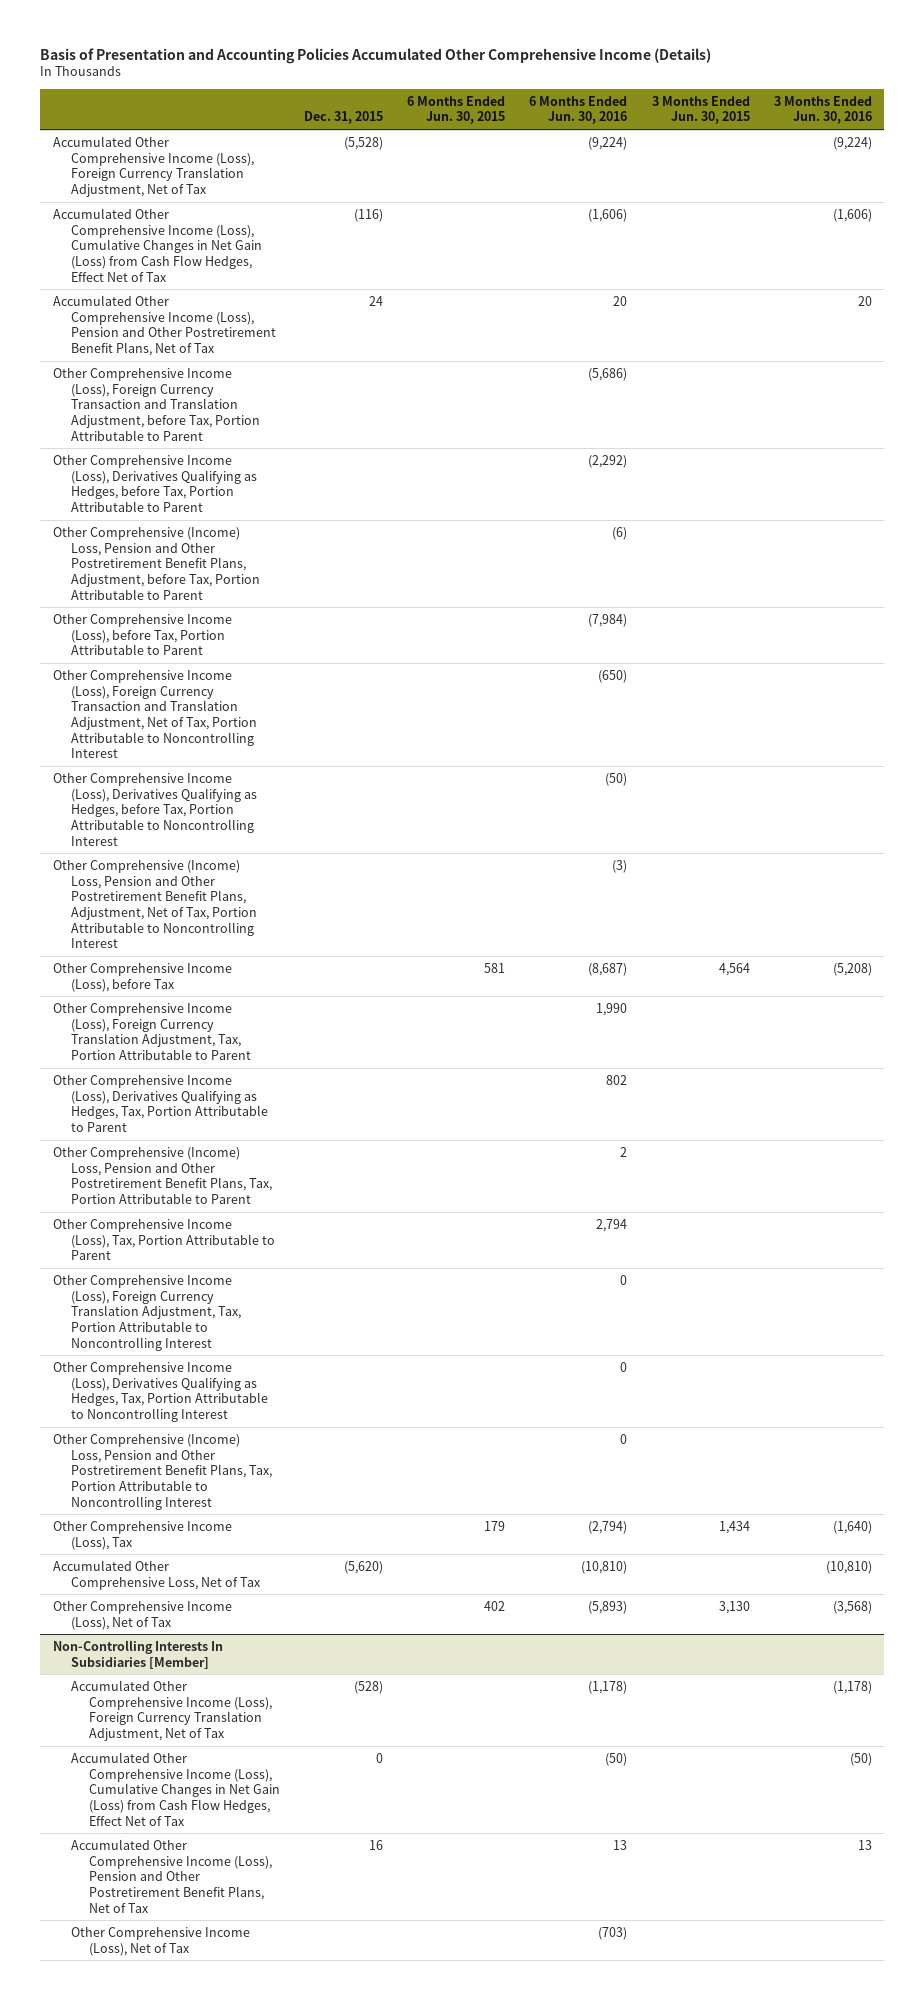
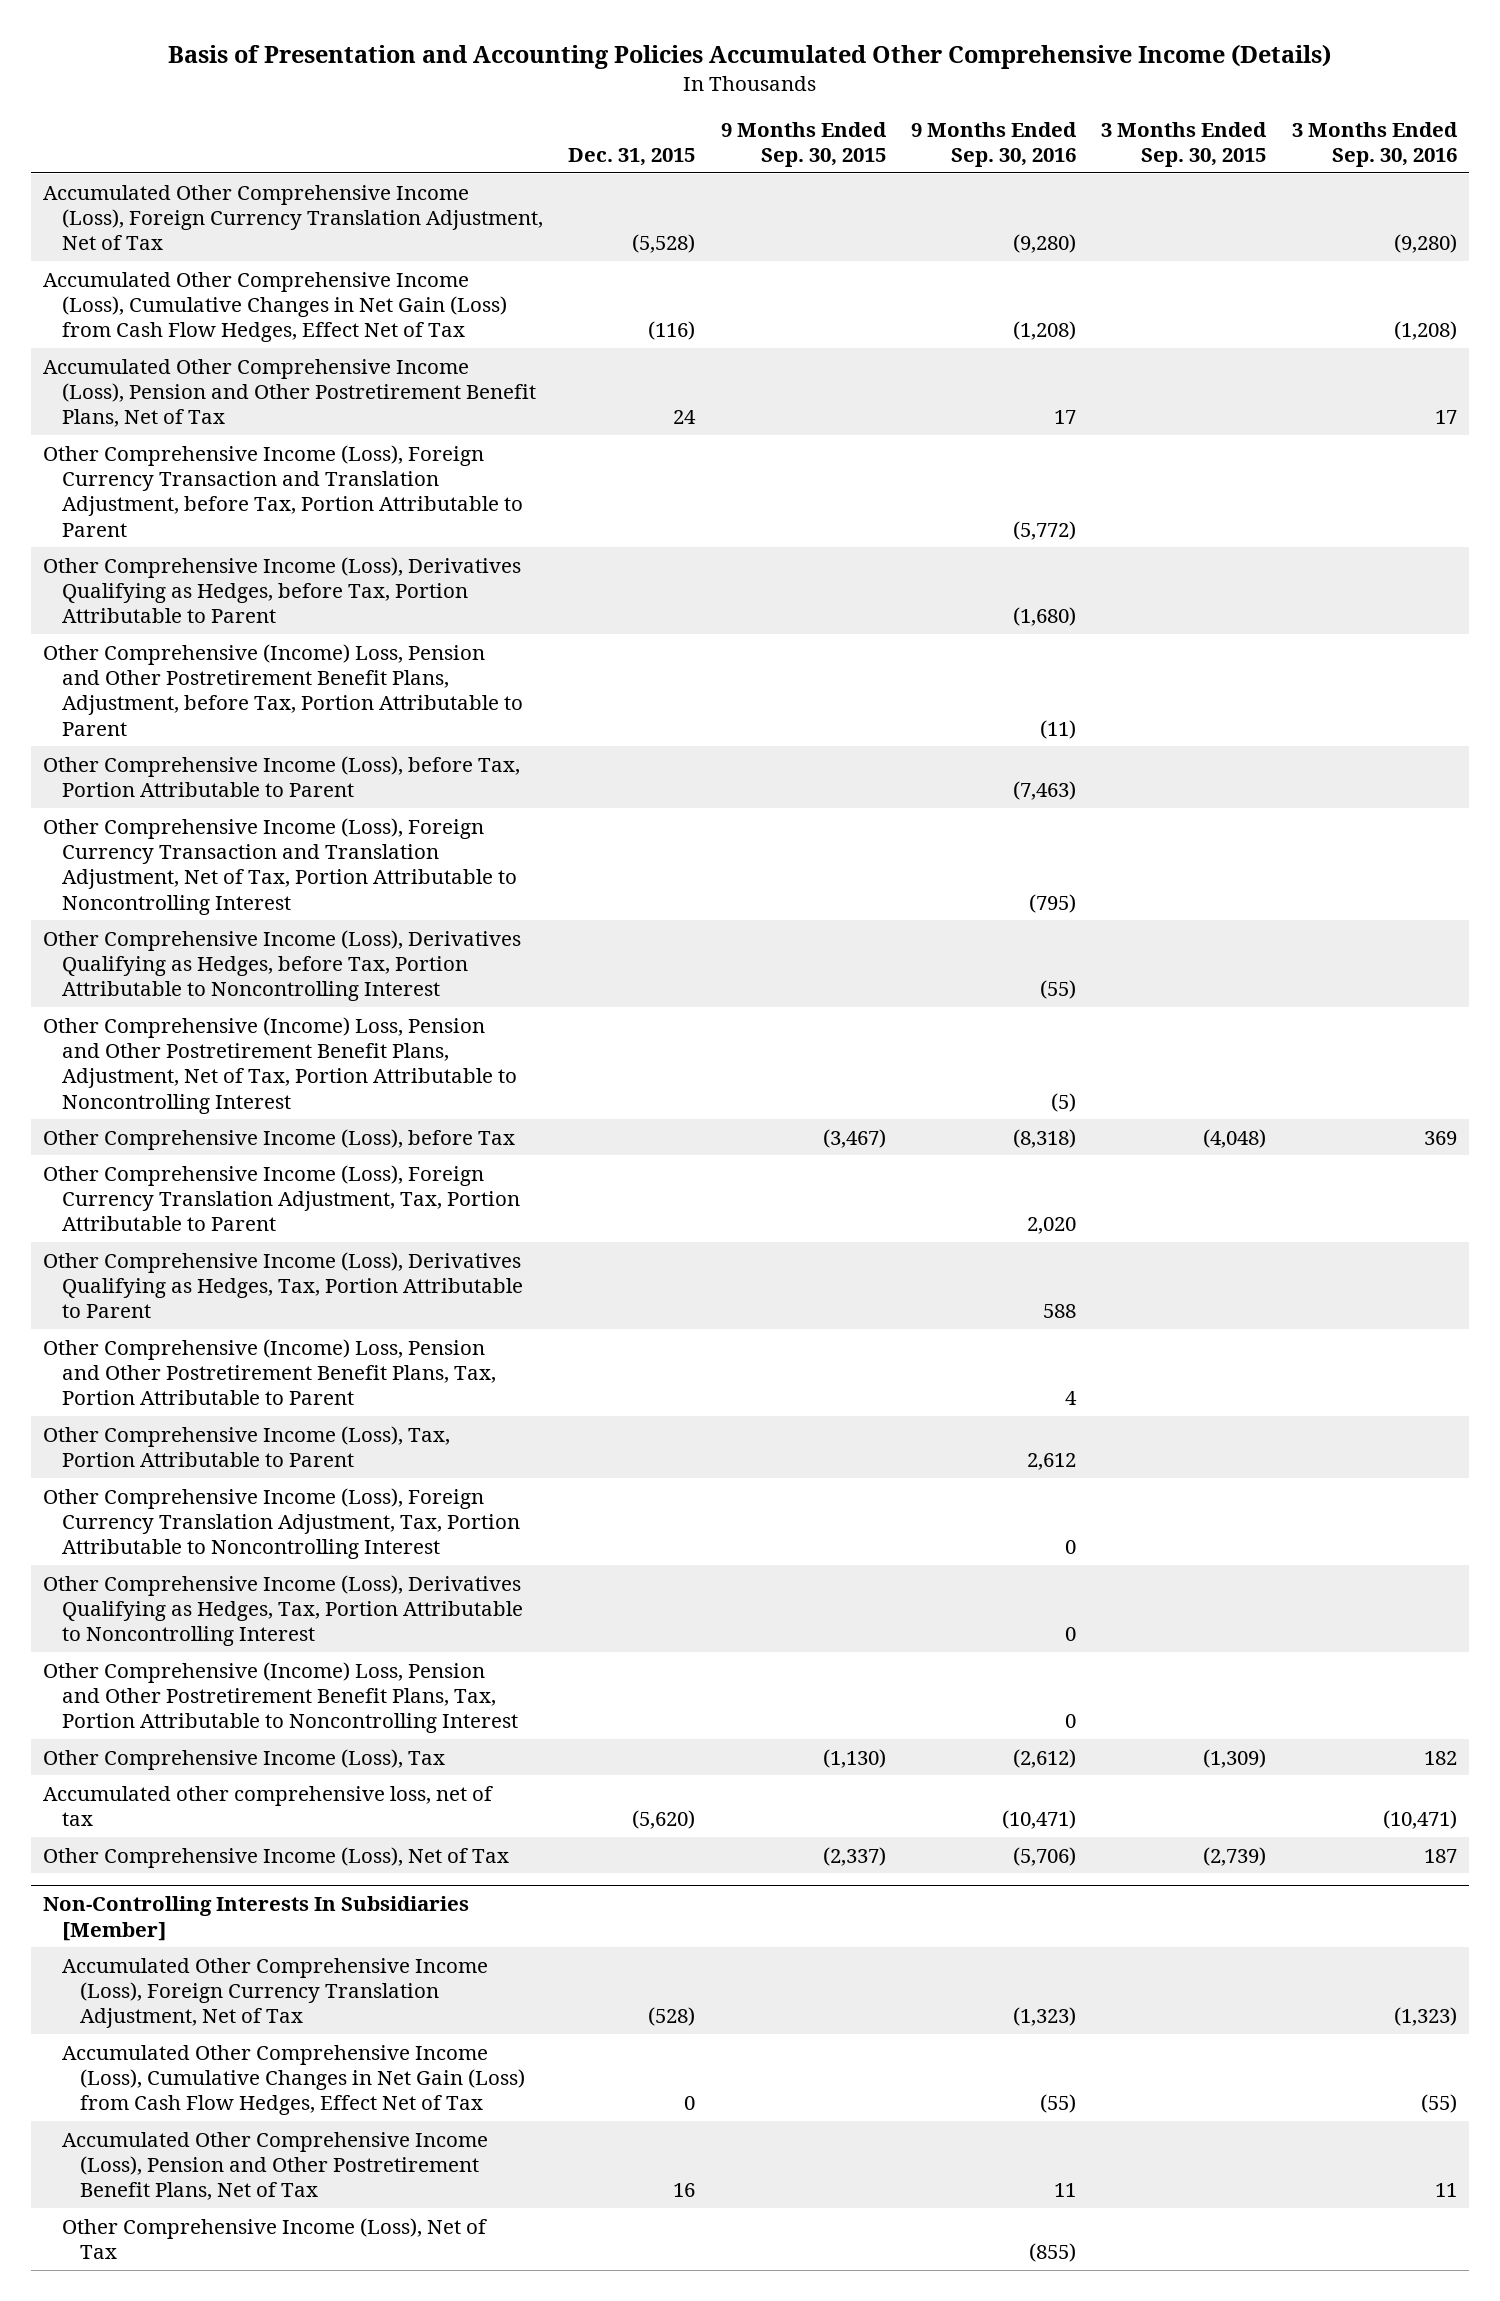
[407,95,506,125] 6 Months Ended Jun. 30, 2015 -> none
[529,95,628,125] 6 Months Ended Jun. 30, 2016 -> none
[651,95,750,125] 3 Months Ended Jun. 30, 2015 -> none
[773,95,872,125] 3 Months Ended Jun. 30, 2016 -> none
none -> [720,121,887,168] 9 Months Ended Sep. 30, 2015
none -> [910,121,1077,168] 9 Months Ended Sep. 30, 2016
none -> [1101,121,1268,168] 3 Months Ended Sep. 30, 2015
none -> [1291,121,1458,168] 3 Months Ended Sep. 30, 2016
[52,1559,261,1590] Accumulated Other Comprehensive Loss, Net of Tax -> [43,1785,494,1826] Accumulated other comprehensive loss, net of tax

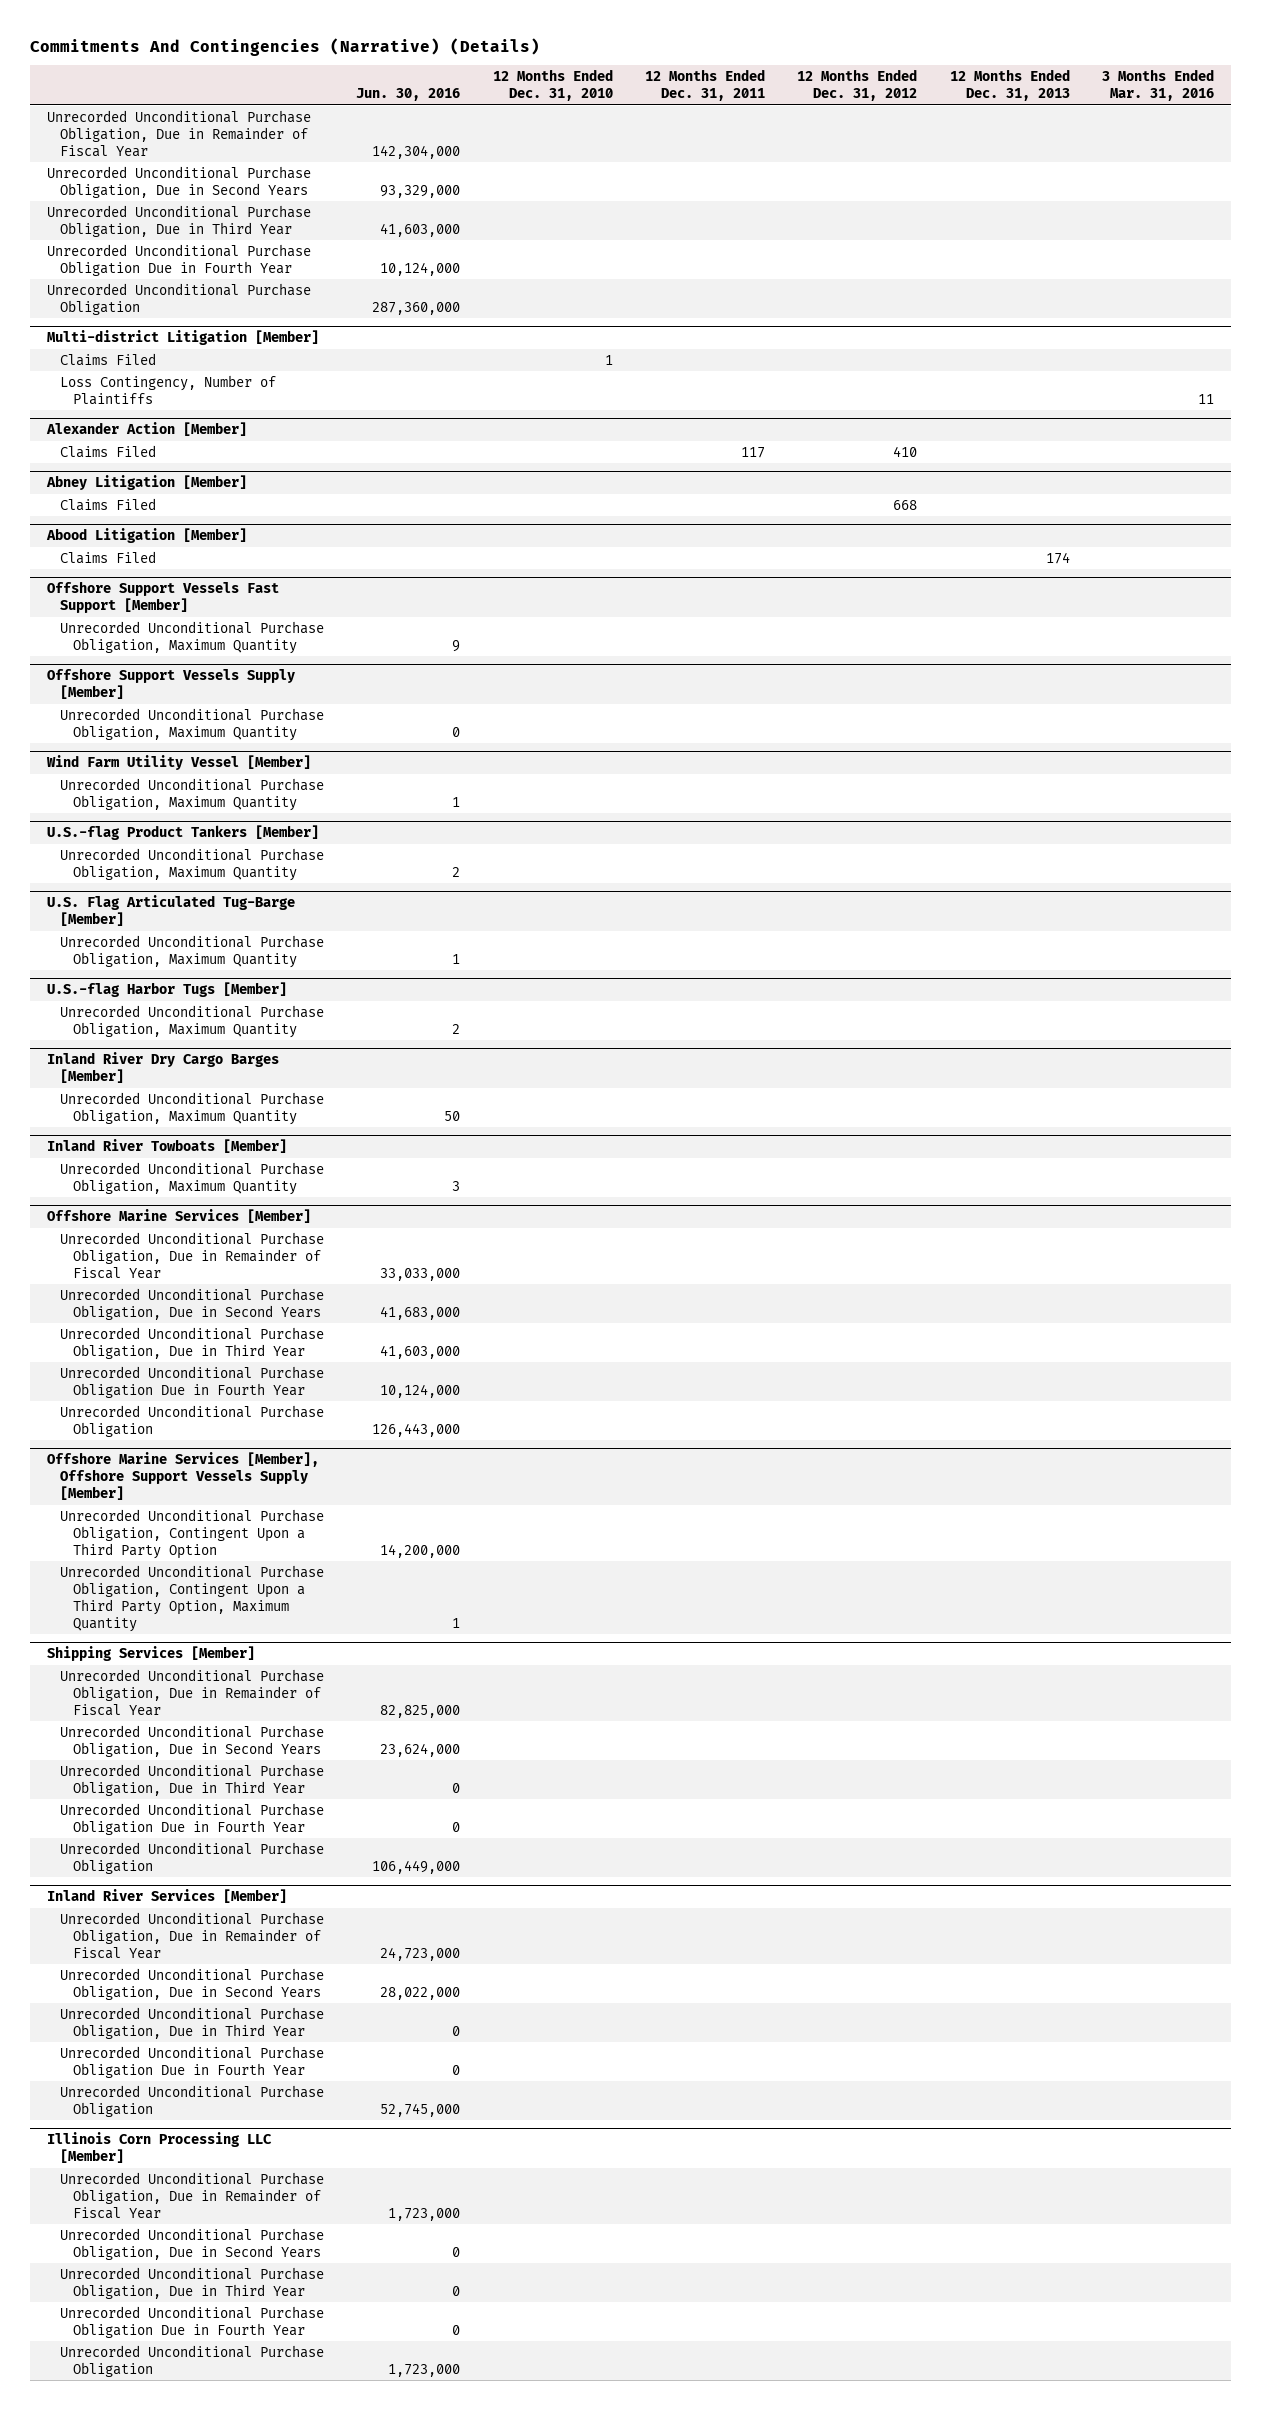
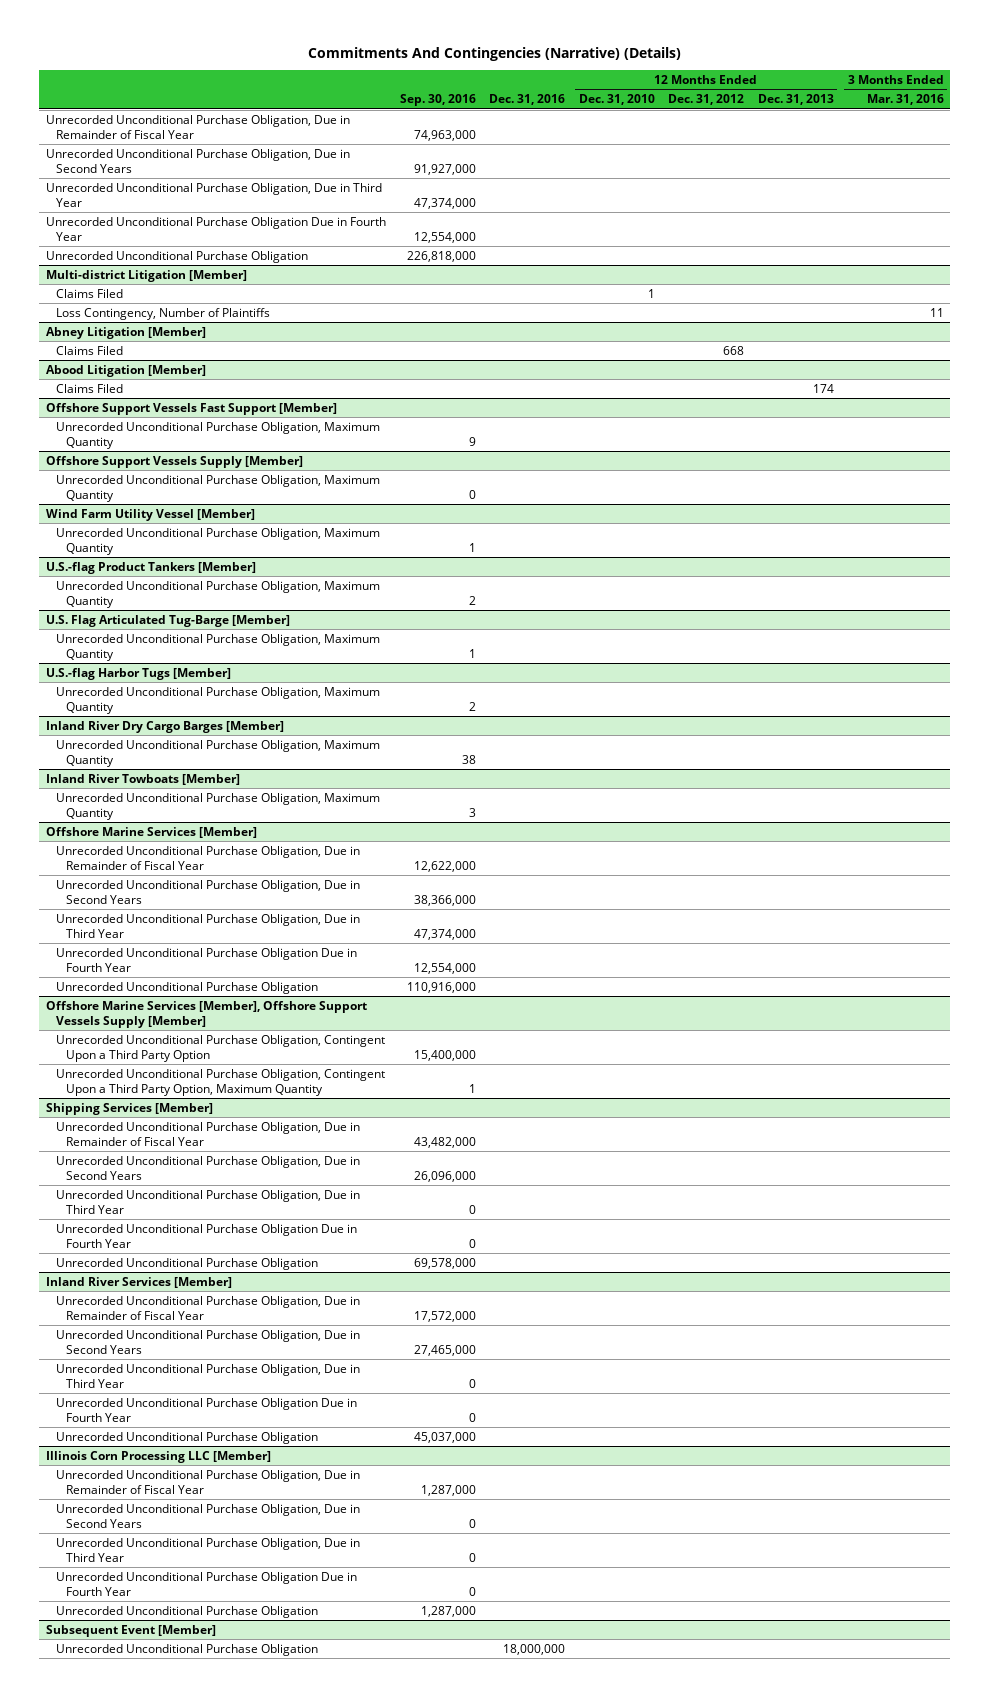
[356,88,461,102] Jun. 30, 2016 -> none
[645,69,766,102] 12 Months Ended Dec. 31, 2011 -> none
none -> [399,94,476,107] Sep. 30, 2016
none -> [489,94,566,106] Dec. 31, 2016
[45,422,247,437] Alexander Action [Member] -> none
[59,445,156,459] Claims Filed -> none
none -> [46,1624,217,1637] Subsequent Event [Member]
none -> [55,1643,318,1656] Unrecorded Unconditional Purchase Obligation

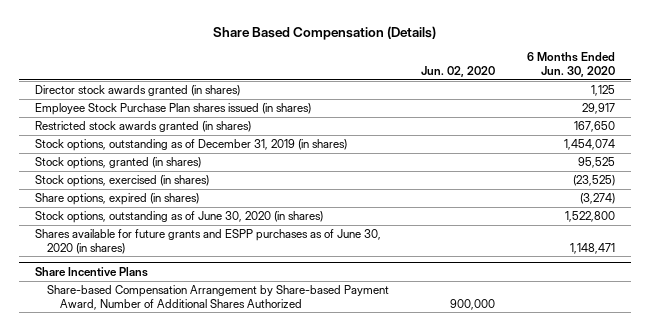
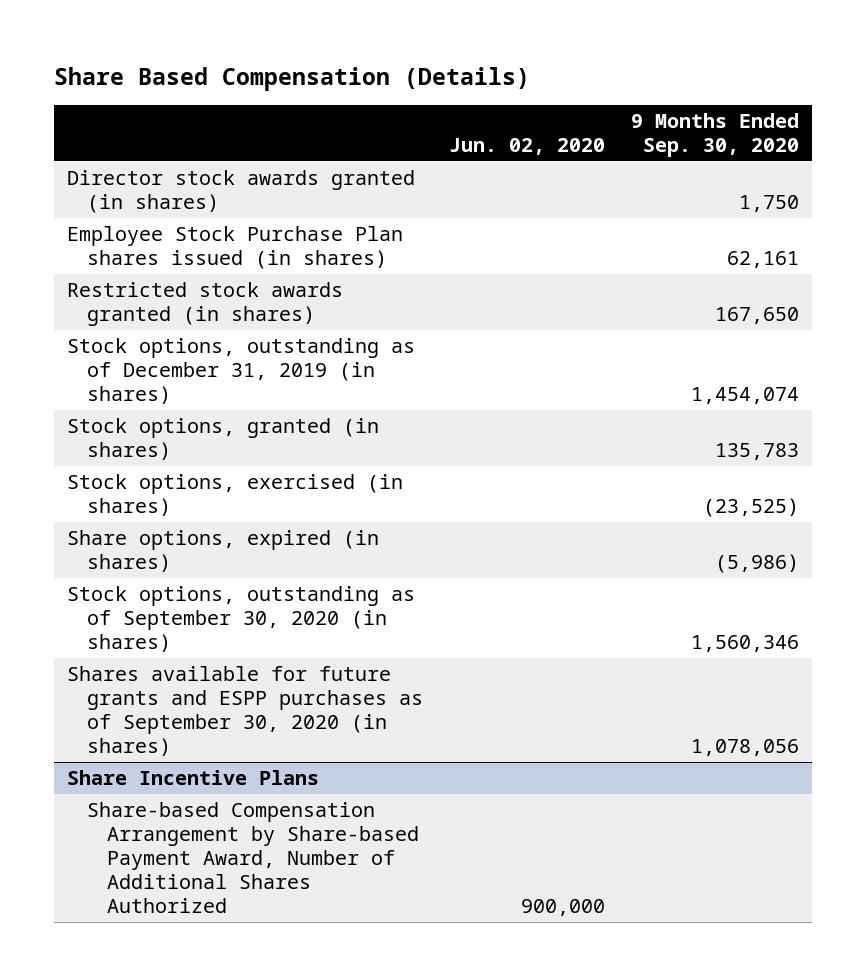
[527,52,616,77] 6 Months Ended Jun. 30, 2020 -> none
none -> [631,113,800,158] 9 Months Ended Sep. 30, 2020
[34,211,323,224] Stock options, outstanding as of June 30, 2020 (in shares) -> [67,586,416,653] Stock options, outstanding as of September 30, 2020 (in shares)
[34,229,381,254] Shares available for future grants and ESPP purchases as of June 30, 2020 (in shares) -> [67,666,423,757] Shares available for future grants and ESPP purchases as of September 30, 2020 (in shares)

